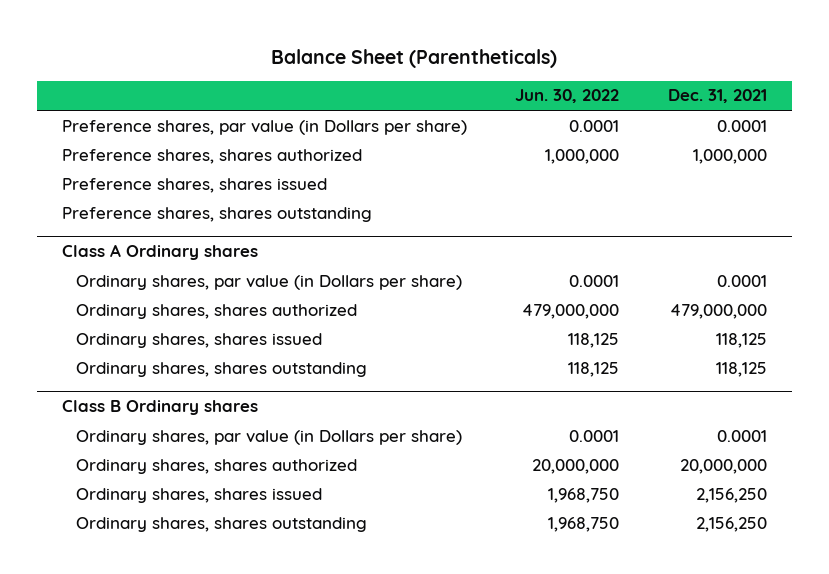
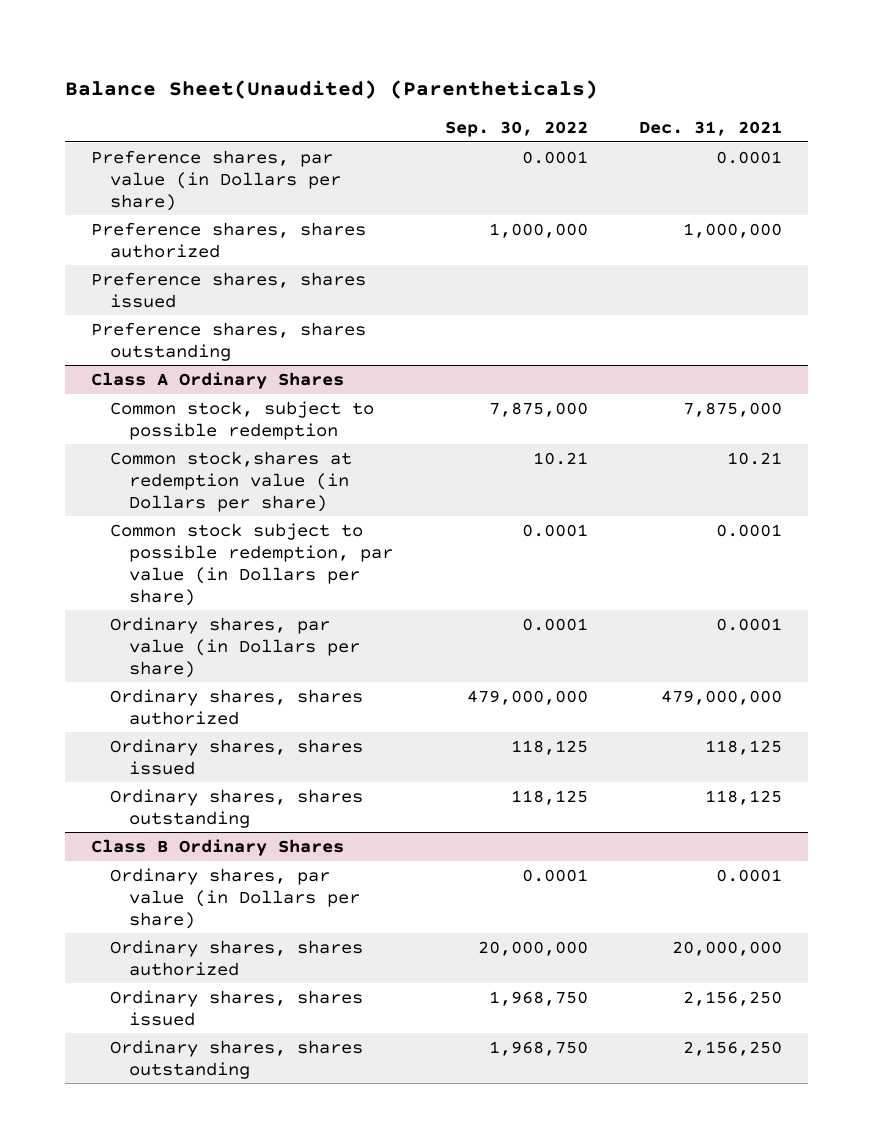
[271,48,558,68] Balance Sheet (Parentheticals) -> [65,79,599,99] Balance Sheet(Unaudited) (Parentheticals)
[515,89,620,104] Jun. 30, 2022 -> none
none -> [444,121,588,138] Sep. 30, 2022
[61,244,258,261] Class A Ordinary shares -> [91,371,345,389] Class A Ordinary Shares
none -> [109,400,374,440] Common stock, subject to possible redemption
none -> [109,450,352,512] Common stock,shares at redemption value (in Dollars per share)
none -> [109,522,393,606] Common stock subject to possible redemption, par value (in Dollars per share)
[61,400,258,416] Class B Ordinary shares -> [91,838,345,856] Class B Ordinary Shares

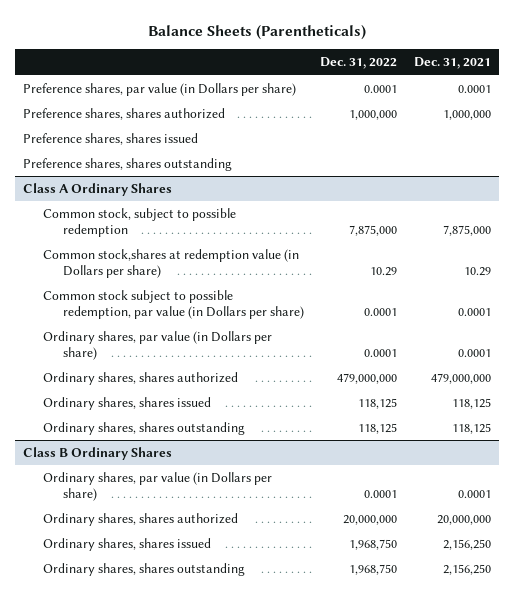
[65,79,599,99] Balance Sheet(Unaudited) (Parentheticals) -> [147,24,366,40] Balance Sheets (Parentheticals)
[444,121,588,138] Sep. 30, 2022 -> none
none -> [320,57,398,70] Dec. 31, 2022
[727,451,783,465] 10.21 -> [463,267,491,277] 10.29

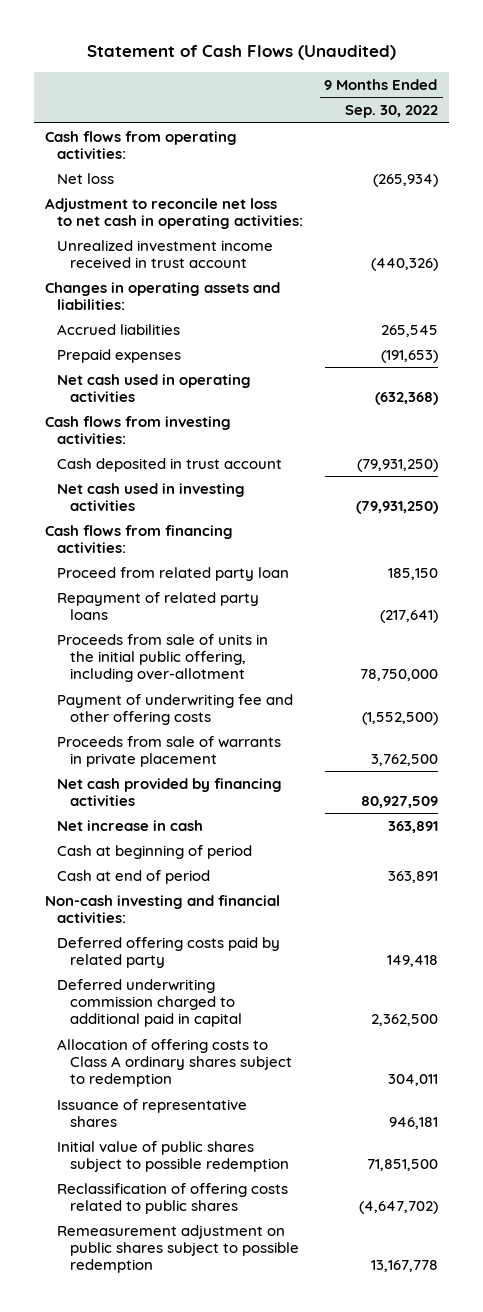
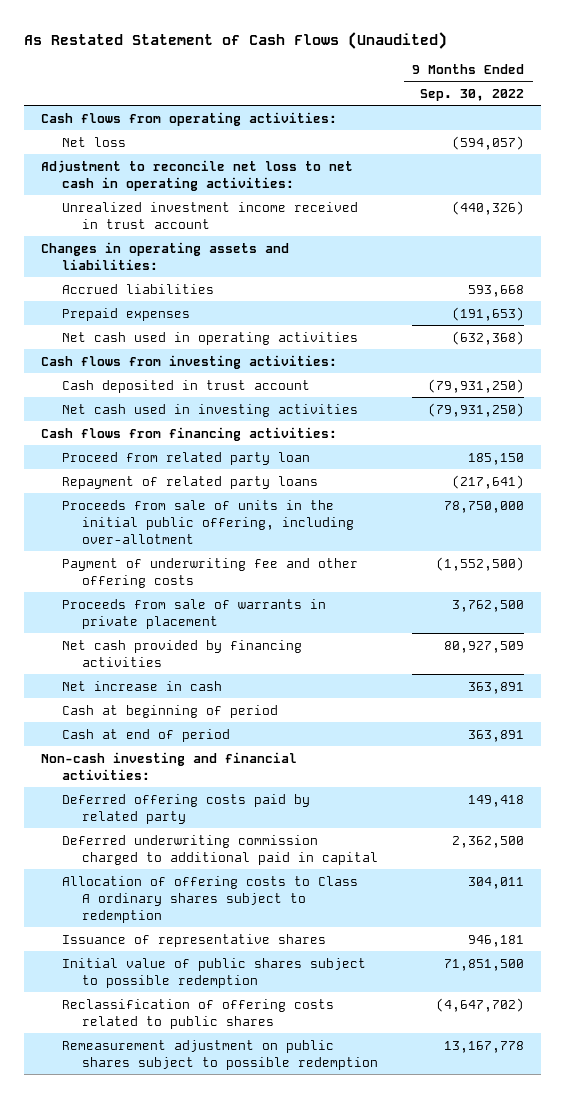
[86,45,396,61] Statement of Cash Flows (Unaudited) -> [24,31,448,49] As Restated Statement of Cash Flows (Unaudited)
[372,173,438,187] (265,934) -> [452,135,525,150] (594,057)
[380,324,438,337] 265,545 -> [468,284,525,297] 593,668

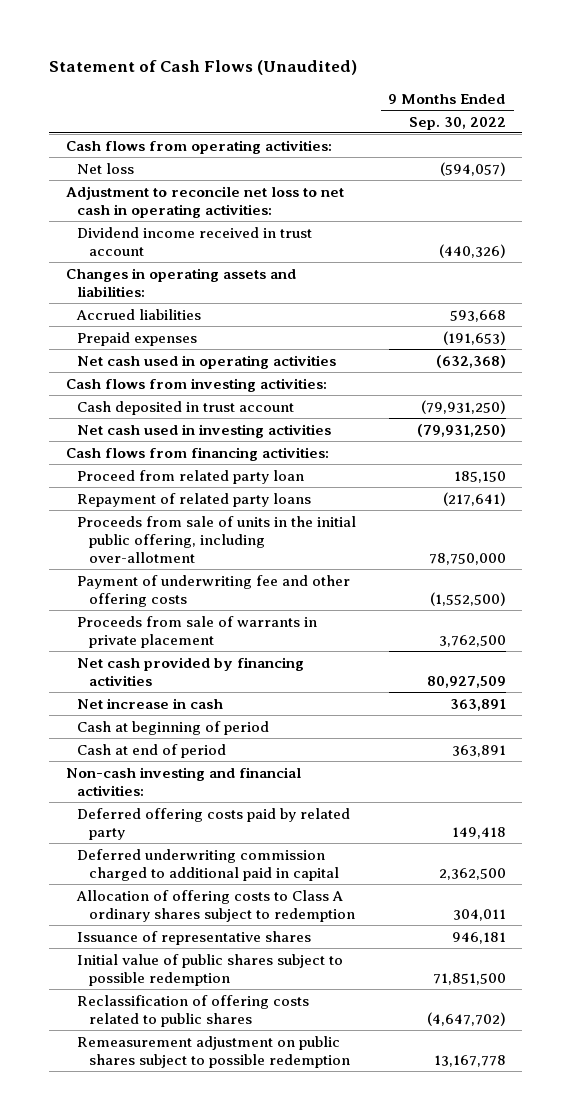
[24,31,448,49] As Restated Statement of Cash Flows (Unaudited) -> [49,60,358,76] Statement of Cash Flows (Unaudited)
[61,201,358,229] Unrealized investment income received in trust account -> [77,226,313,256] Dividend income received in trust account

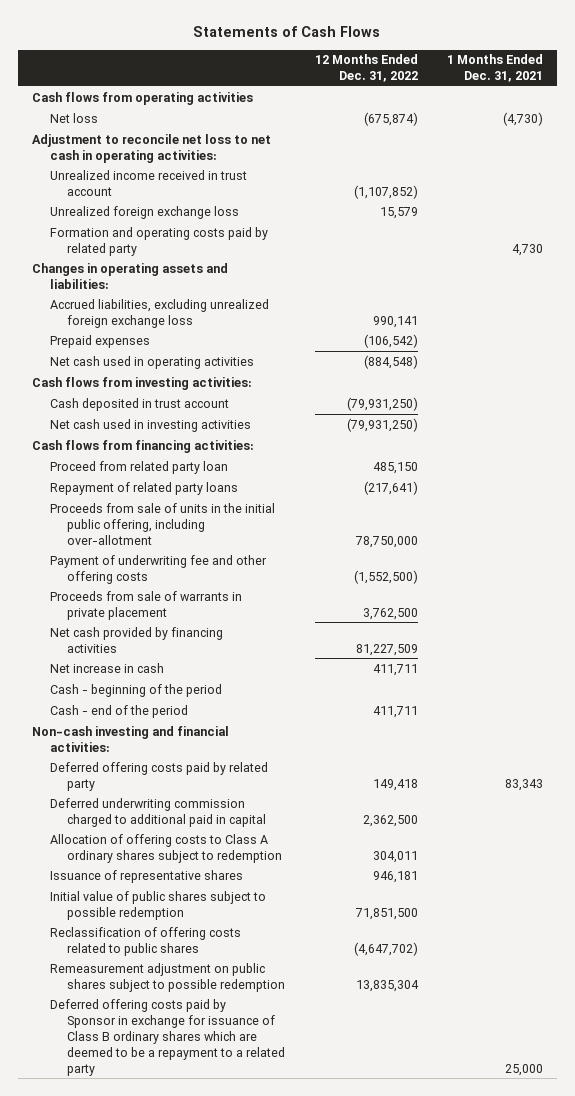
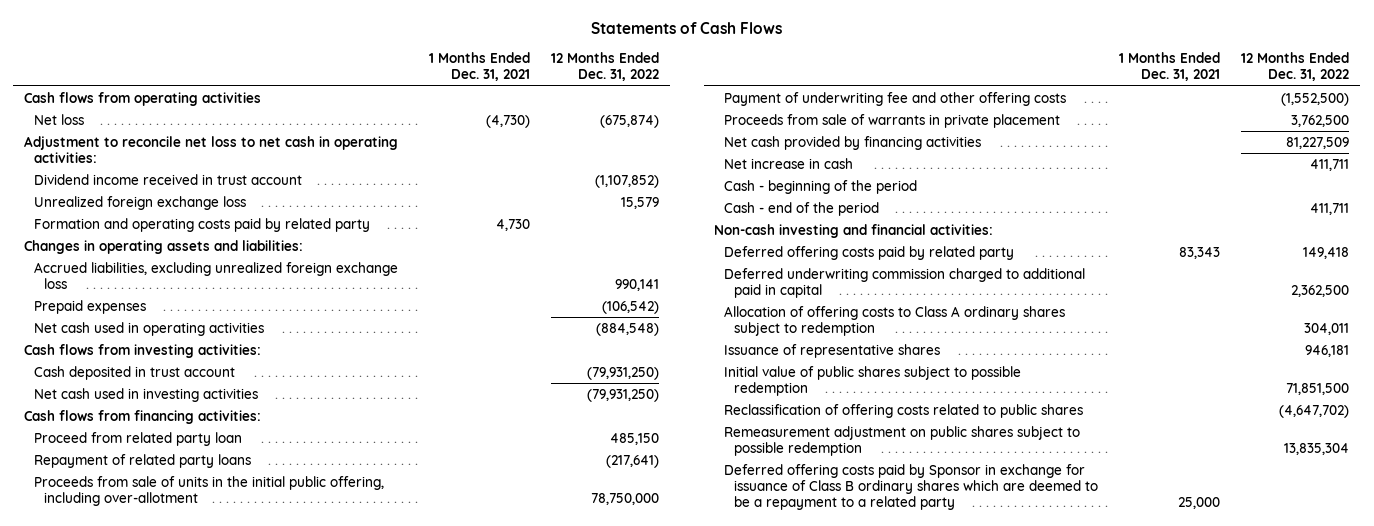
[49,169,247,196] Unrealized income received in trust account -> [33,173,302,185] Dividend income received in trust account

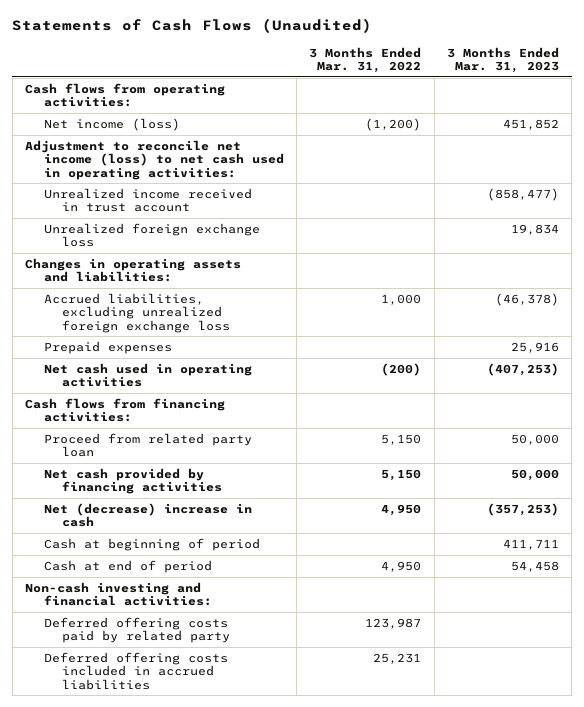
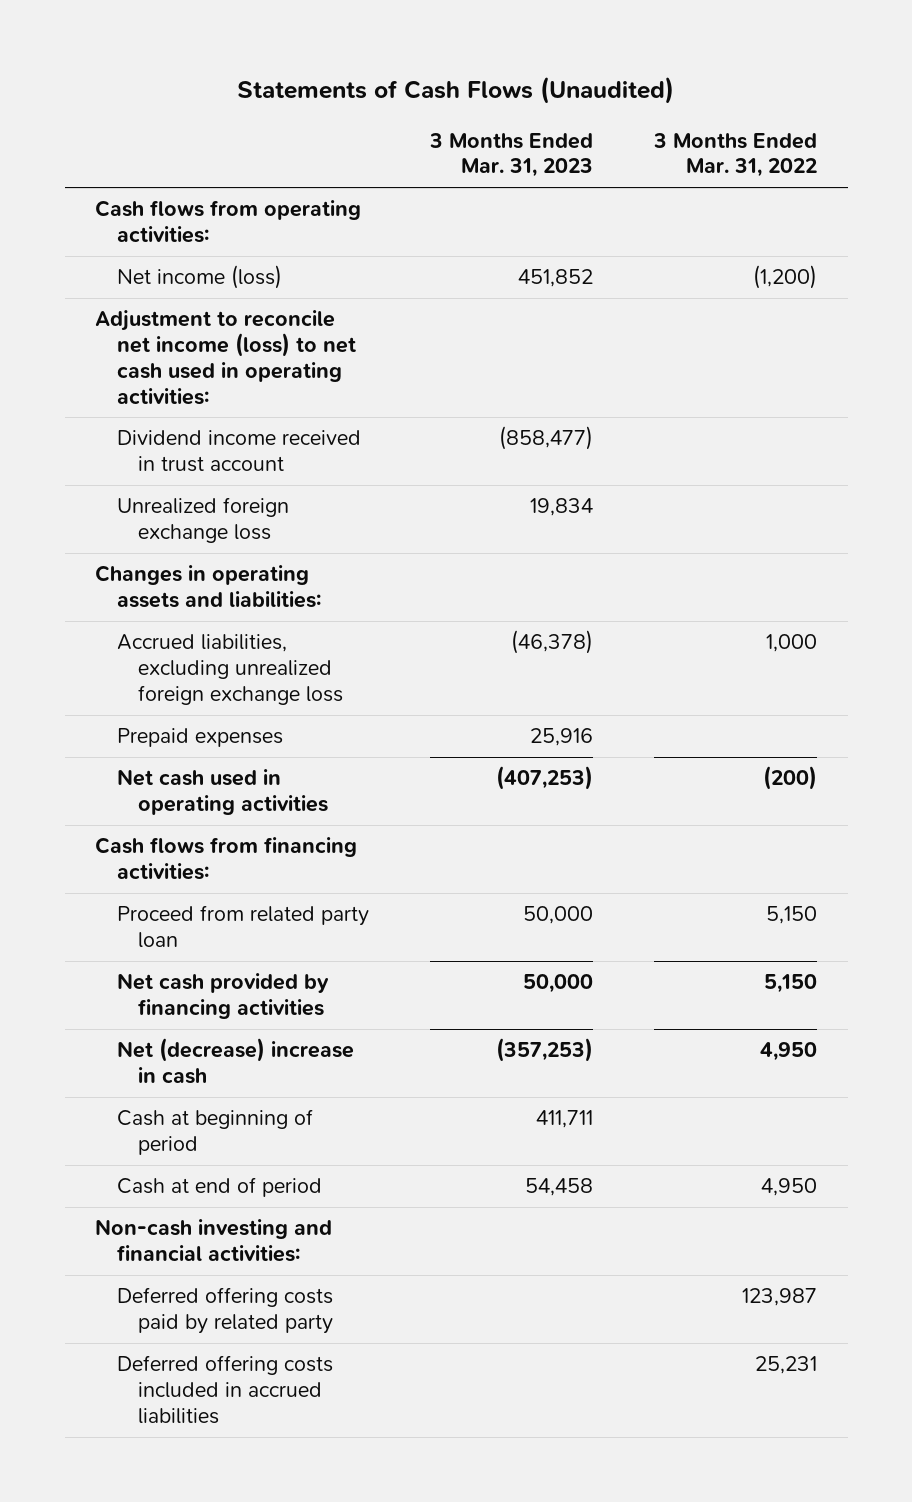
[43,187,252,213] Unrealized income received in trust account -> [116,430,361,473] Dividend income received in trust account

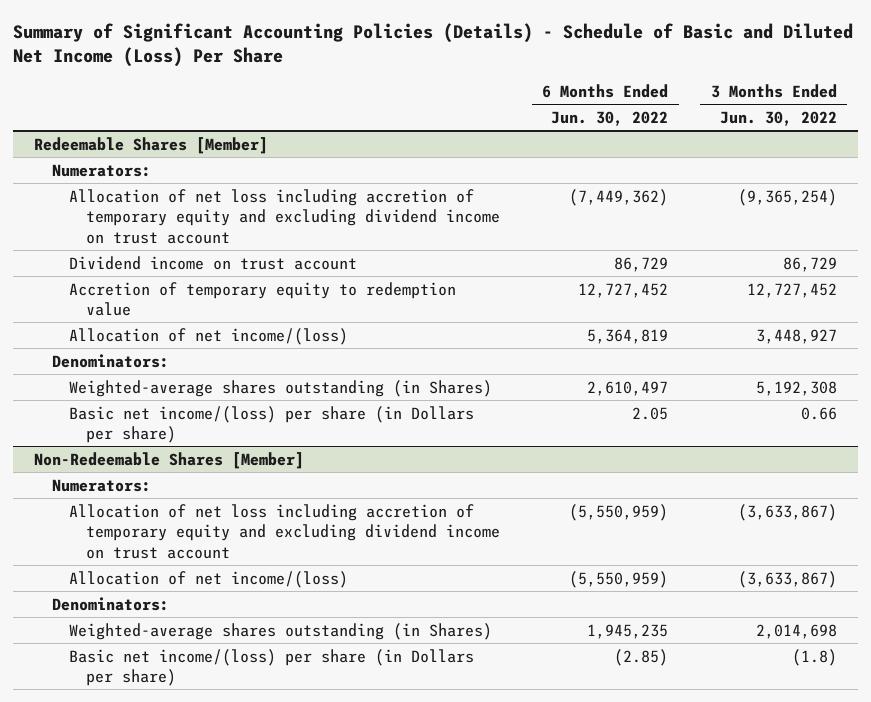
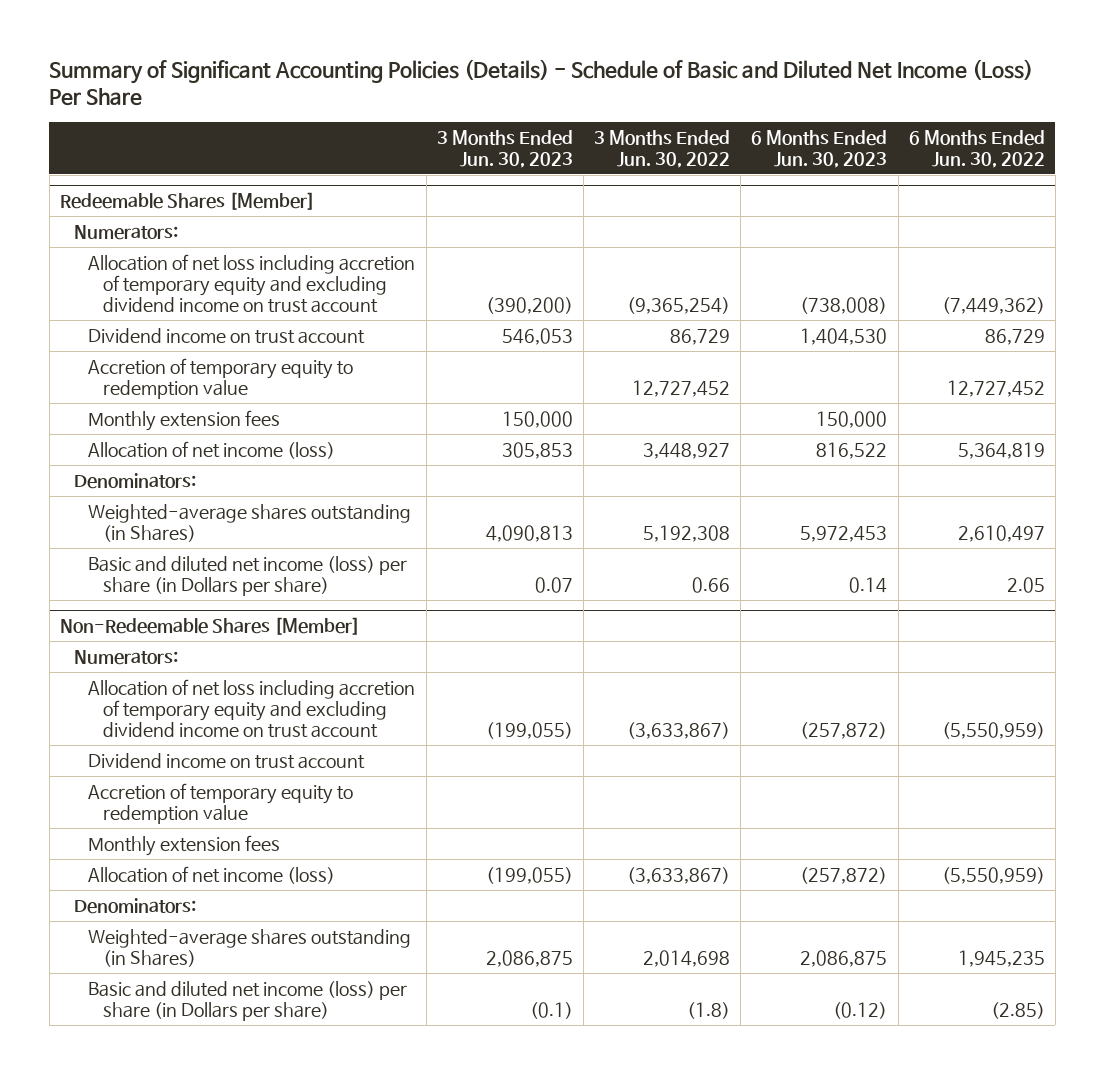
none -> [436,129,573,168] 3 Months Ended Jun. 30, 2023
none -> [751,129,888,168] 6 Months Ended Jun. 30, 2023
none -> [88,409,281,431] Monthly extension fees
[68,327,348,345] Allocation of net income/(loss) -> [88,440,336,459] Allocation of net income (loss)
[68,405,474,444] Basic net income/(loss) per share (in Dollars per share) -> [88,555,408,596] Basic and diluted net income (loss) per share (in Dollars per share)
none -> [88,752,366,769] Dividend income on trust account
none -> [88,782,354,824] Accretion of temporary equity to redemption value
none -> [88,834,281,856] Monthly extension fees
[68,570,348,588] Allocation of net income/(loss) -> [88,865,336,884] Allocation of net income (loss)
[68,648,474,687] Basic net income/(loss) per share (in Dollars per share) -> [88,980,408,1021] Basic and diluted net income (loss) per share (in Dollars per share)

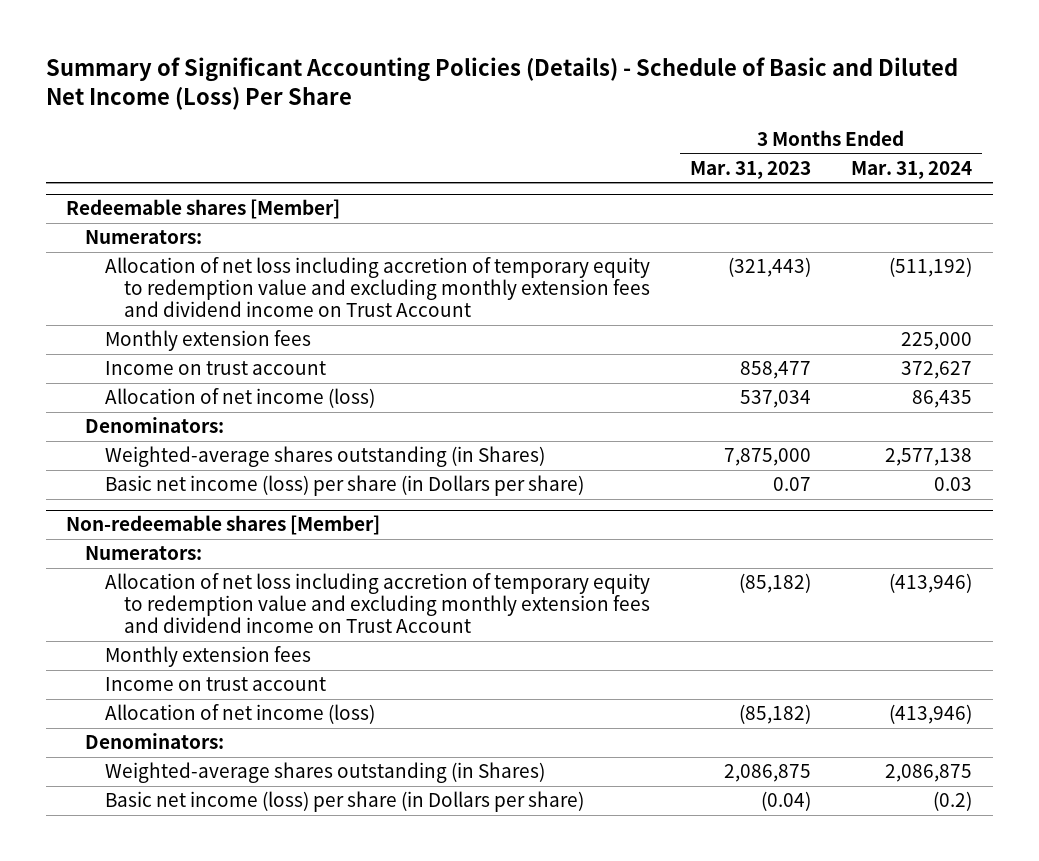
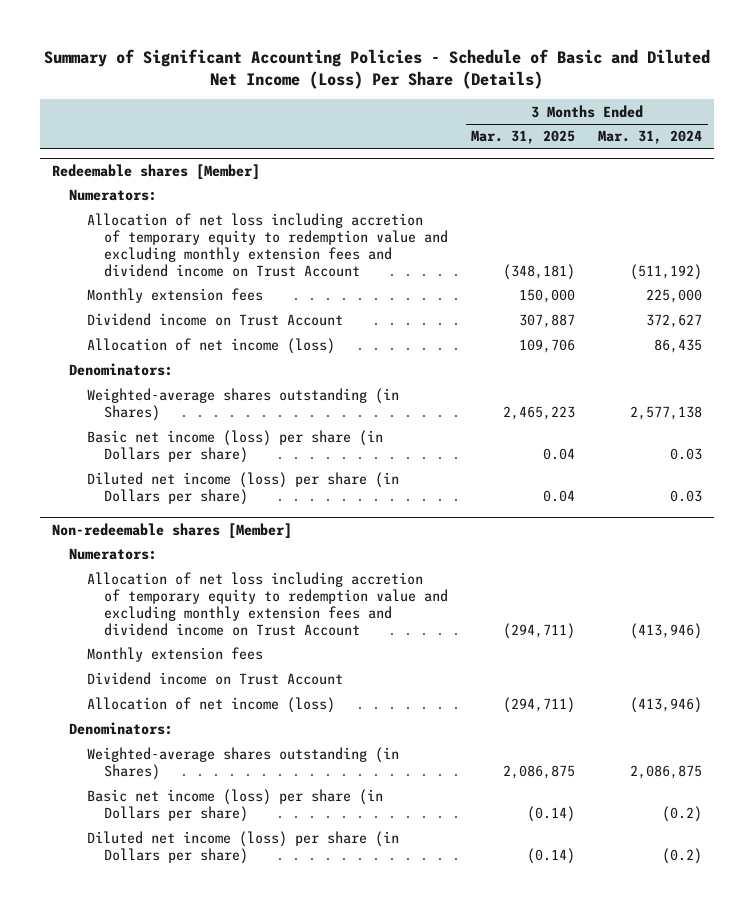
[46,56,959,111] Summary of Significant Accounting Policies (Details) - Schedule of Basic and Diluted Net Income (Loss) Per Share -> [44,48,711,90] Summary of Significant Accounting Policies - Schedule of Basic and Diluted Net Income (Loss) Per Share (Details)
[690,160,812,179] Mar. 31, 2023 -> none
none -> [471,130,576,145] Mar. 31, 2025
[104,361,326,376] Income on trust account -> [86,313,343,327] Dividend income on Trust Account
none -> [86,472,399,506] Diluted net income (loss) per share (in Dollars per share)
[104,677,326,692] Income on trust account -> [86,672,343,686] Dividend income on Trust Account
none -> [86,831,399,865] Diluted net income (loss) per share (in Dollars per share)

